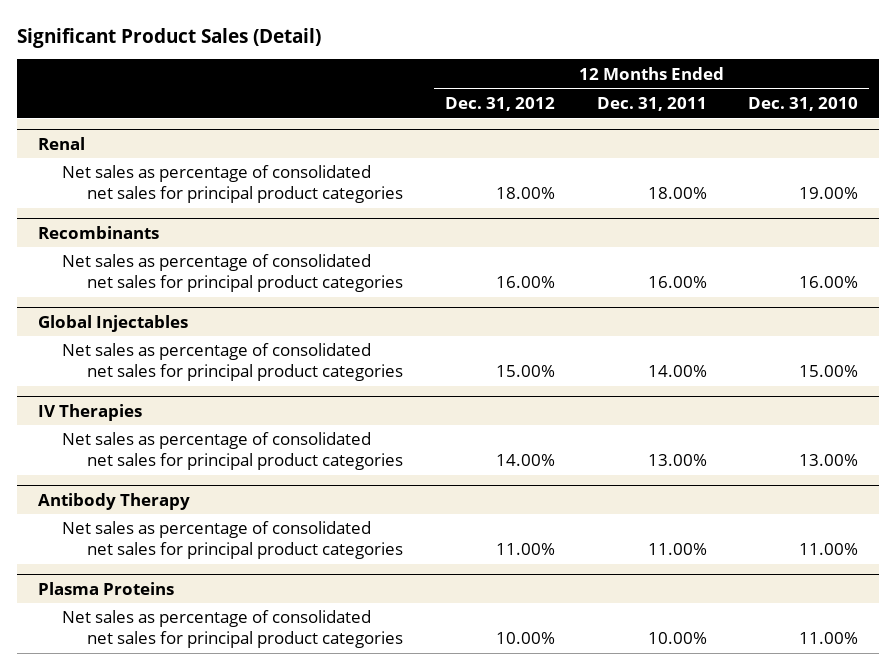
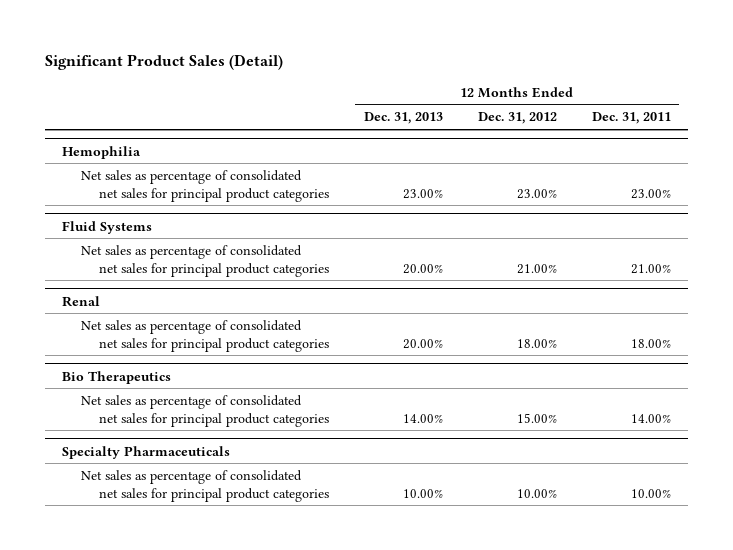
[748,96,859,111] Dec. 31, 2010 -> none
none -> [364,112,444,125] Dec. 31, 2013
none -> [62,145,142,159] Hemophilia
none -> [80,169,330,202] Net sales as percentage of consolidated net sales for principal product categories
none -> [62,220,153,234] Fluid Systems
none -> [80,244,330,277] Net sales as percentage of consolidated net sales for principal product categories
[37,225,159,239] Recombinants -> none
[62,254,404,292] Net sales as percentage of consolidated net sales for principal product categories -> none
[37,314,188,332] Global Injectables -> none
none -> [62,370,172,384] Bio Therapeutics
[37,403,142,421] IV Therapies -> none
[62,432,404,470] Net sales as percentage of consolidated net sales for principal product categories -> none
[37,492,190,510] Antibody Therapy -> none
[62,521,404,559] Net sales as percentage of consolidated net sales for principal product categories -> none
[37,581,174,595] Plasma Proteins -> none
none -> [62,445,231,459] Specialty Pharmaceuticals

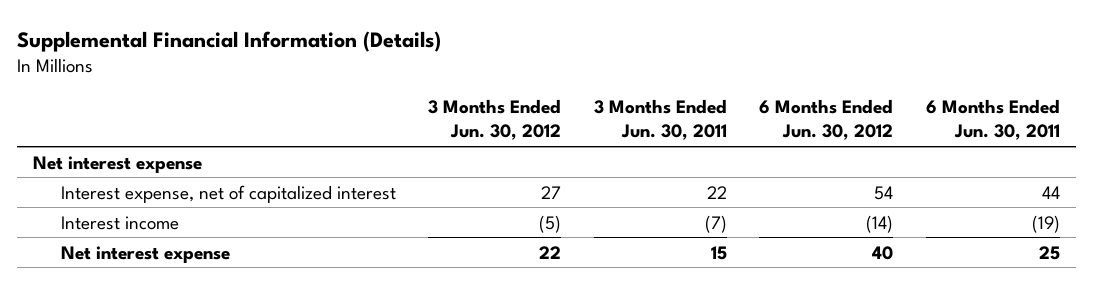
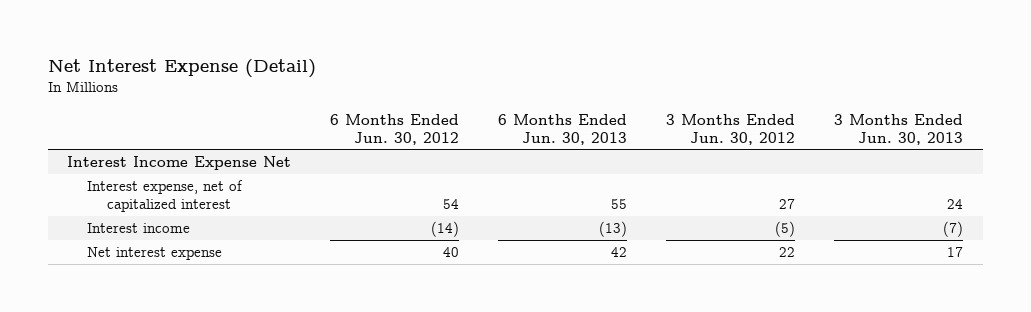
[17,30,442,52] Supplemental Financial Information (Details) -> [47,58,316,78] Net Interest Expense (Detail)
[593,98,727,141] 3 Months Ended Jun. 30, 2011 -> none
[925,98,1060,141] 6 Months Ended Jun. 30, 2011 -> none
none -> [498,113,628,145] 6 Months Ended Jun. 30, 2013
none -> [834,113,964,145] 3 Months Ended Jun. 30, 2013
[33,155,203,173] Net interest expense -> [67,156,292,171] Interest Income Expense Net

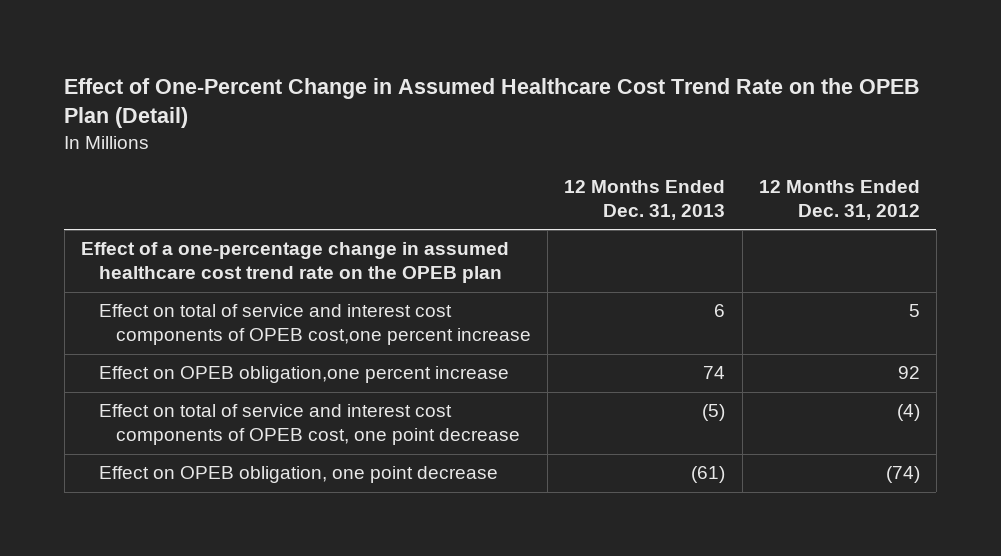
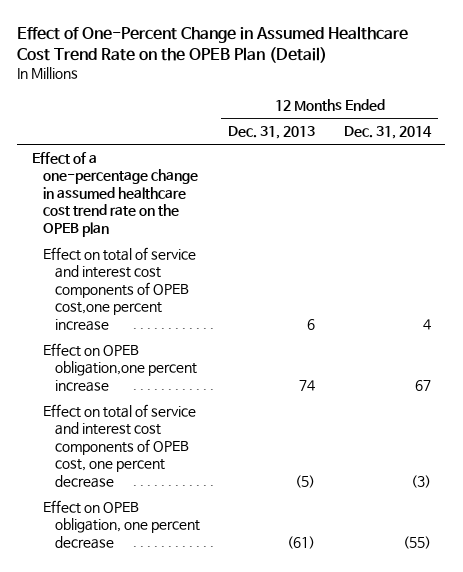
[758,179,920,220] 12 Months Ended Dec. 31, 2012 -> none
none -> [343,126,432,140] Dec. 31, 2014
[98,404,521,446] Effect on total of service and interest cost components of OPEB cost, one point decrease -> [43,403,197,488] Effect on total of service and interest cost components of OPEB cost, one percent decrease
[98,466,498,484] Effect on OPEB obligation, one point decrease -> [43,499,200,549] Effect on OPEB obligation, one percent decrease

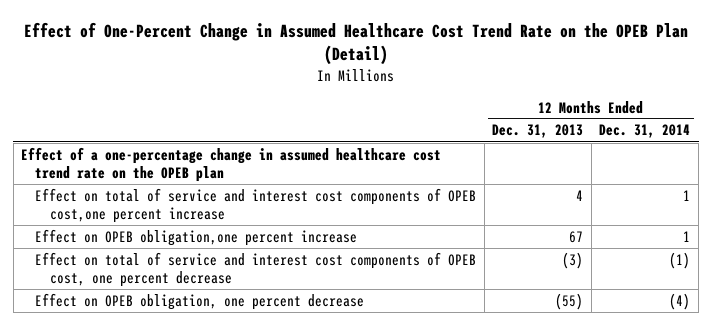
[307,318,316,330] 6 -> [576,189,584,201] 4
[422,318,431,330] 4 -> [683,189,691,201] 1
[299,379,316,391] 74 -> [569,230,584,243] 67
[414,379,431,391] 67 -> [683,230,691,242] 1
[295,474,316,488] (5) -> [562,251,584,269] (3)
[410,474,431,488] (3) -> [669,251,691,269] (1)
[287,535,316,549] (61) -> [555,292,584,310] (55)
[402,535,431,549] (55) -> [669,292,691,310] (4)

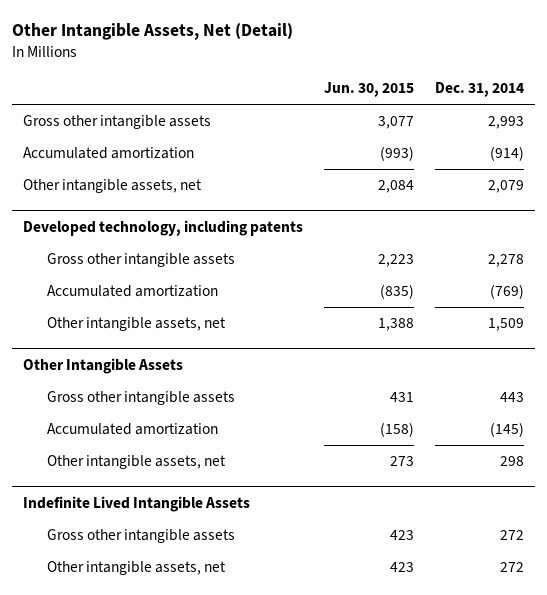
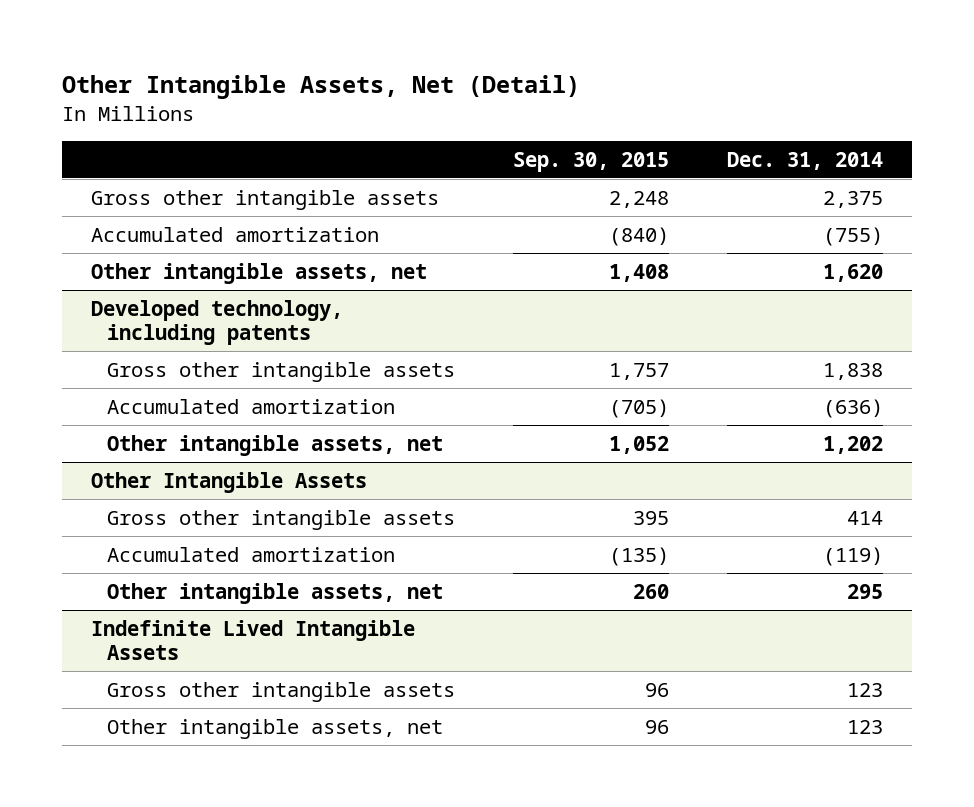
[324,82,415,98] Jun. 30, 2015 -> none
none -> [513,151,670,172] Sep. 30, 2015
[488,116,525,130] 2,993 -> [823,190,884,208] 2,375
[490,146,525,162] (914) -> [823,226,884,246] (755)
[488,180,525,194] 2,079 -> [823,263,884,282] 1,620
[488,254,525,268] 2,278 -> [823,362,884,380] 1,838
[490,284,525,300] (769) -> [823,398,884,418] (636)
[488,318,525,332] 1,509 -> [823,435,884,454] 1,202
[500,392,525,403] 443 -> [847,510,884,525] 414
[490,422,525,438] (145) -> [823,546,884,566] (119)
[500,456,525,467] 298 -> [847,583,884,599] 295
[500,530,525,541] 272 -> [847,682,884,697] 123
[500,562,525,573] 272 -> [847,719,884,734] 123

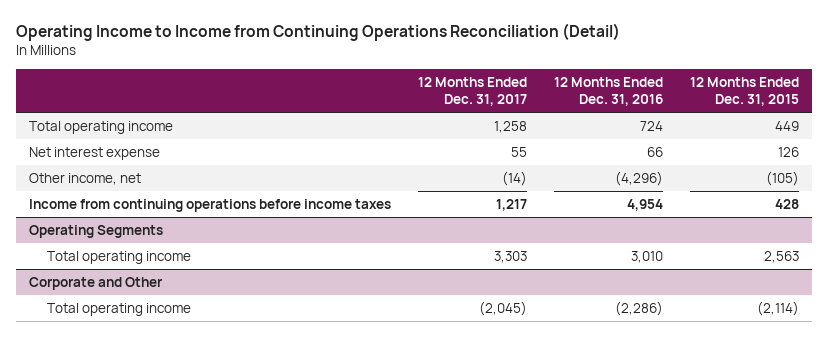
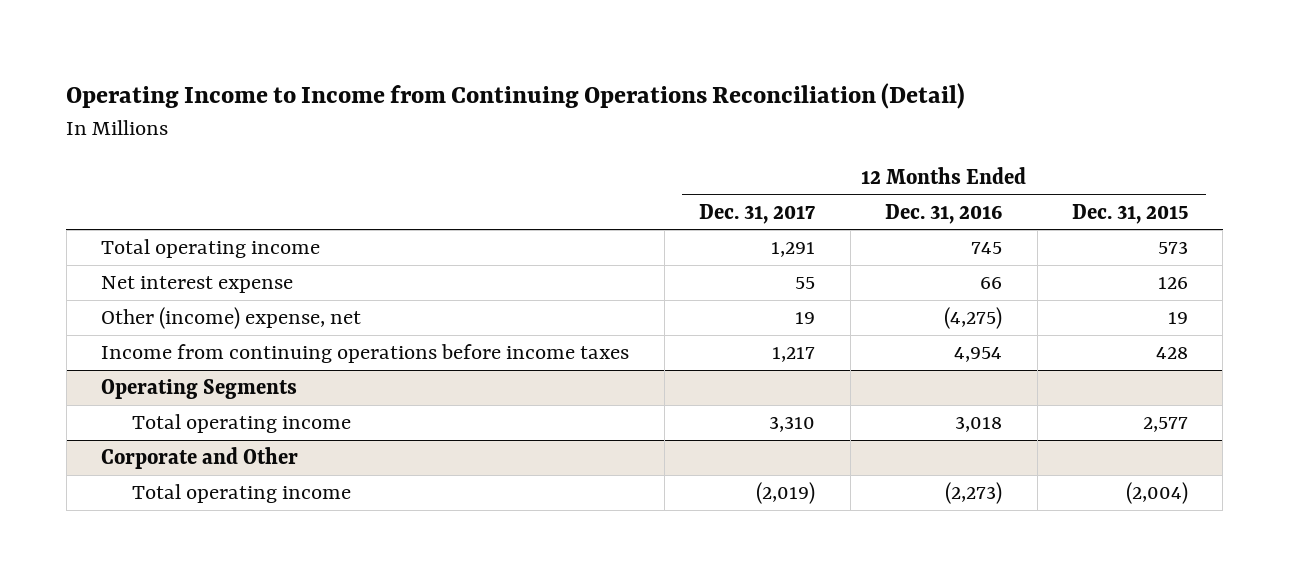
[494,120,528,133] 1,258 -> [771,242,816,258] 1,291
[639,120,663,131] 724 -> [971,242,1003,255] 745
[774,120,799,131] 449 -> [1158,241,1189,255] 573
[29,172,142,185] Other income, net -> [101,307,362,330] Other (income) expense, net
[502,170,528,186] (14) -> [795,312,816,325] 19
[614,170,663,186] (4,296) -> [944,307,1003,330] (4,275)
[765,170,799,186] (105) -> [1168,312,1189,325] 19
[494,250,528,263] 3,303 -> [769,416,816,433] 3,310
[630,250,663,263] 3,010 -> [955,416,1003,433] 3,018
[763,250,799,263] 2,563 -> [1143,417,1189,433] 2,577
[479,300,528,316] (2,045) -> [756,482,816,505] (2,019)
[614,300,663,316] (2,286) -> [945,482,1003,505] (2,273)
[756,300,799,316] (2,114) -> [1126,482,1189,505] (2,004)

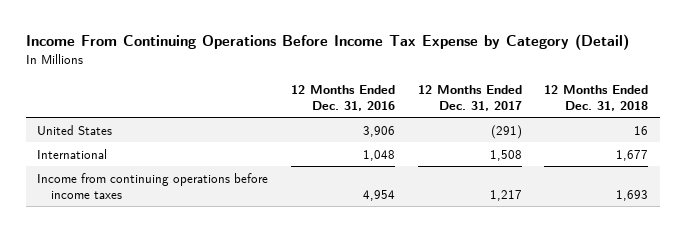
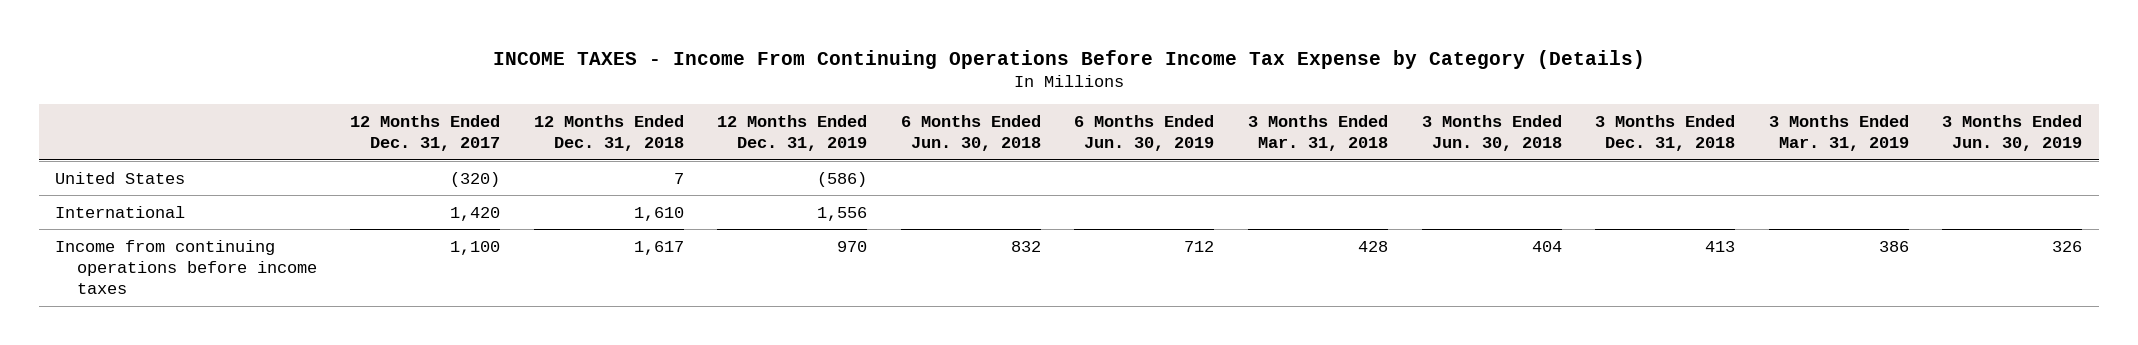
[25,34,629,51] Income From Continuing Operations Before Income Tax Expense by Category (Detail) -> [492,49,1645,69] INCOME TAXES - Income From Continuing Operations Before Income Tax Expense by Category (Details)
[290,84,395,112] 12 Months Ended Dec. 31, 2016 -> none
none -> [717,114,868,152] 12 Months Ended Dec. 31, 2019
none -> [900,114,1041,152] 6 Months Ended Jun. 30, 2018
none -> [1074,114,1215,152] 6 Months Ended Jun. 30, 2019
none -> [1248,114,1389,152] 3 Months Ended Mar. 31, 2018
none -> [1421,114,1562,152] 3 Months Ended Jun. 30, 2018
none -> [1595,114,1736,152] 3 Months Ended Dec. 31, 2018
none -> [1768,114,1909,152] 3 Months Ended Mar. 31, 2019
none -> [1942,114,2083,152] 3 Months Ended Jun. 30, 2019
[490,124,522,139] (291) -> [450,171,501,187] (320)
[634,125,649,135] 16 -> [673,172,684,184] 7
[489,149,522,161] 1,508 -> [450,206,501,221] 1,420
[616,149,649,161] 1,677 -> [633,206,684,221] 1,610
[489,189,522,201] 1,217 -> [450,240,501,255] 1,100
[616,189,649,201] 1,693 -> [633,240,684,255] 1,617

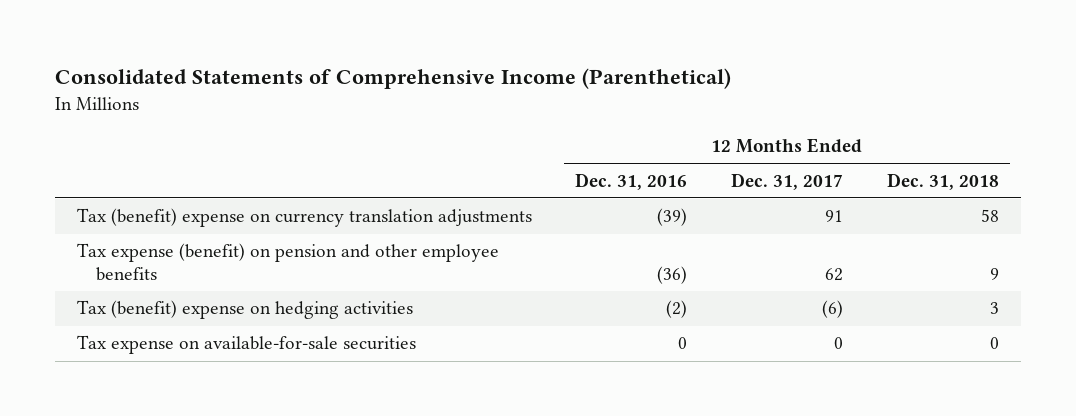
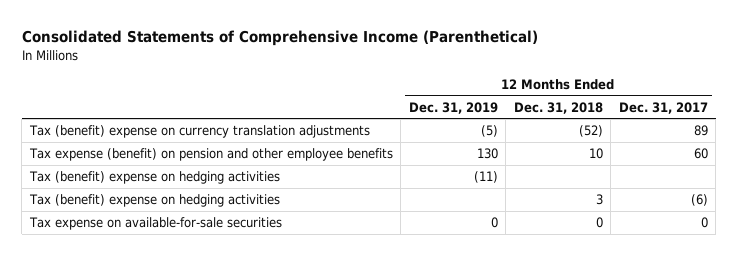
[575,172,688,190] Dec. 31, 2016 -> none
none -> [408,101,498,114] Dec. 31, 2019
[825,210,844,223] 91 -> [693,125,708,137] 89
[981,209,1000,223] 58 -> [578,125,603,138] (52)
[825,267,844,281] 62 -> [693,148,708,160] 60
[990,267,1000,280] 9 -> [588,148,603,160] 10
none -> [28,171,280,185] Tax (benefit) expense on hedging activities

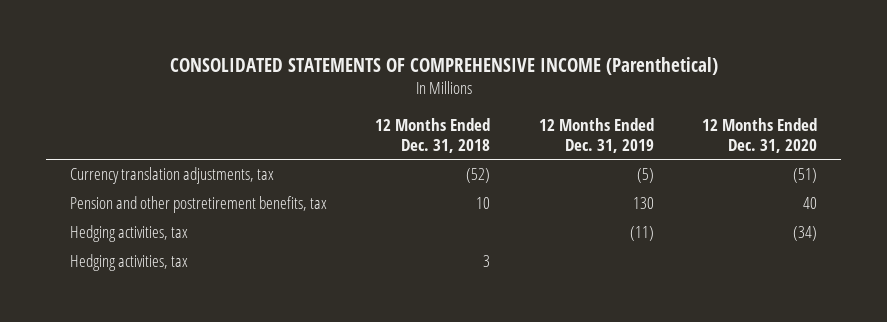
[21,30,538,47] Consolidated Statements of Comprehensive Income (Parenthetical) -> [169,56,718,75] CONSOLIDATED STATEMENTS OF COMPREHENSIVE INCOME (Parenthetical)
[618,101,708,114] Dec. 31, 2017 -> none
none -> [702,118,818,153] 12 Months Ended Dec. 31, 2020
[28,217,282,231] Tax expense on available-for-sale securities -> none
[28,125,370,139] Tax (benefit) expense on currency translation adjustments -> [70,167,275,185] Currency translation adjustments, tax
[28,148,393,162] Tax expense (benefit) on pension and other employee benefits -> [70,196,328,214] Pension and other postretirement benefits, tax
[28,171,280,185] Tax (benefit) expense on hedging activities -> [70,225,189,243] Hedging activities, tax
[28,194,280,208] Tax (benefit) expense on hedging activities -> [70,254,189,272] Hedging activities, tax

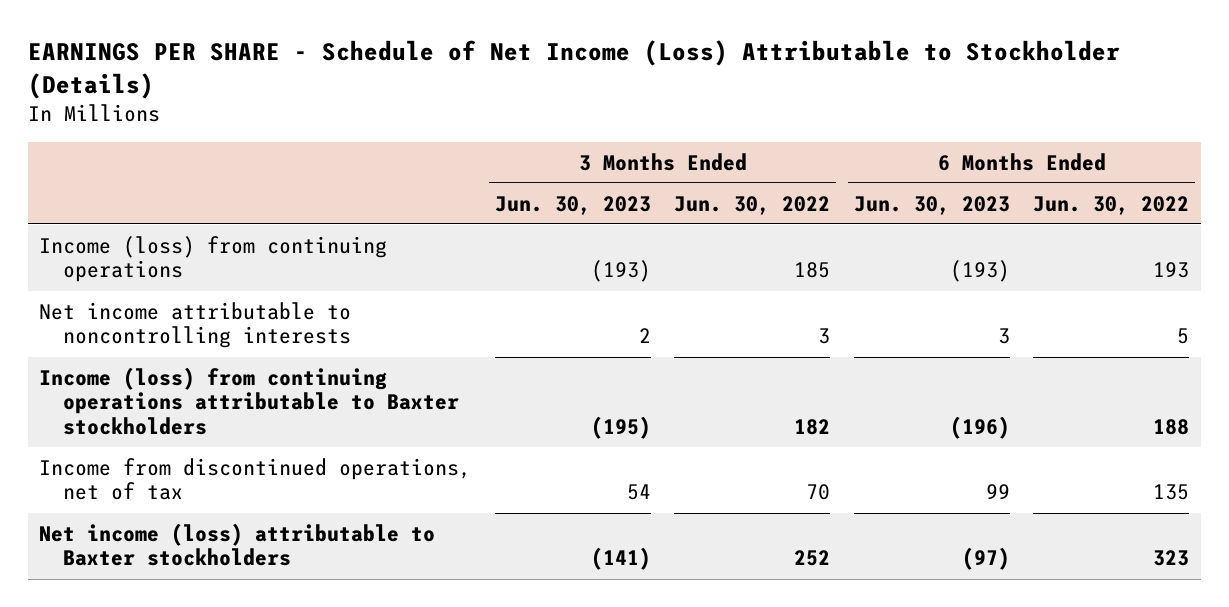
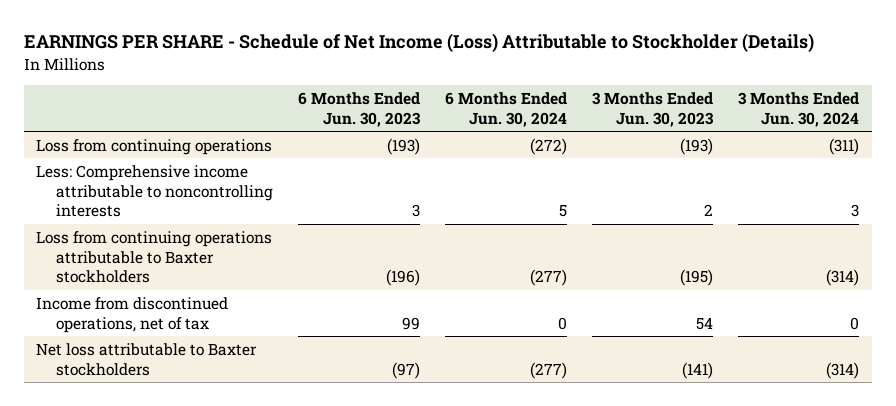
[674,195,831,215] Jun. 30, 2022 -> none
[1033,195,1190,215] Jun. 30, 2022 -> none
none -> [444,92,567,127] 6 Months Ended Jun. 30, 2024
none -> [738,92,860,127] 3 Months Ended Jun. 30, 2024
[39,235,388,283] Income (loss) from continuing operations -> [36,138,273,155] Loss from continuing operations
[39,301,352,349] Net income attributable to noncontrolling interests -> [36,164,273,218] Less: Comprehensive income attributable to noncontrolling interests
[39,366,459,435] Income (loss) from continuing operations attributable to Baxter stockholders -> [36,230,273,284] Loss from continuing operations attributable to Baxter stockholders
[39,522,436,567] Net income (loss) attributable to Baxter stockholders -> [36,342,258,376] Net loss attributable to Baxter stockholders

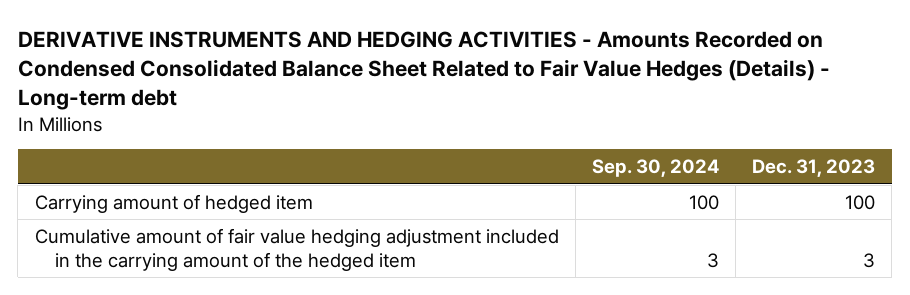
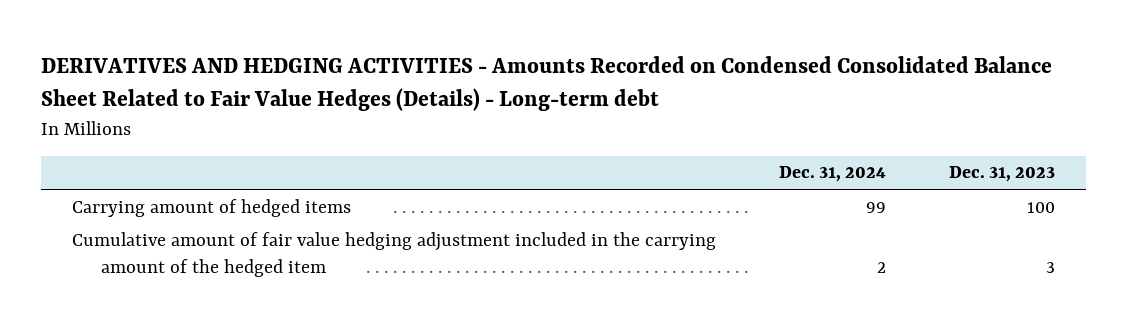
[17,31,830,111] DERIVATIVE INSTRUMENTS AND HEDGING ACTIVITIES - Amounts Recorded on Condensed Consolidated Balance Sheet Related to Fair Value Hedges (Details) - Long-term debt -> [40,56,1052,112] DERIVATIVES AND HEDGING ACTIVITIES - Amounts Recorded on Condensed Consolidated Balance Sheet Related to Fair Value Hedges (Details) - Long-term debt
[591,159,719,178] Sep. 30, 2024 -> none
none -> [778,166,886,183] Dec. 31, 2024
[34,193,313,213] Carrying amount of hedged item -> [72,198,352,217] Carrying amount of hedged items

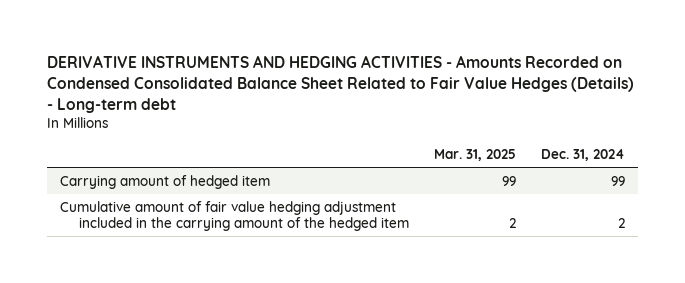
[40,56,1052,112] DERIVATIVES AND HEDGING ACTIVITIES - Amounts Recorded on Condensed Consolidated Balance Sheet Related to Fair Value Hedges (Details) - Long-term debt -> [46,54,634,114] DERIVATIVE INSTRUMENTS AND HEDGING ACTIVITIES - Amounts Recorded on Condensed Consolidated Balance Sheet Related to Fair Value Hedges (Details) - Long-term debt
[948,166,1055,183] Dec. 31, 2023 -> none
none -> [433,149,516,162] Mar. 31, 2025
[72,198,352,217] Carrying amount of hedged items -> [59,174,270,189] Carrying amount of hedged item

